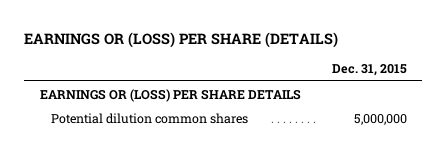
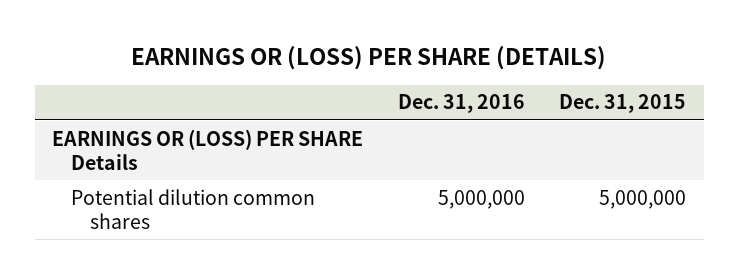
none -> [397,94,525,114] Dec. 31, 2016
[39,88,301,102] EARNINGS OR (LOSS) PER SHARE DETAILS -> [51,128,363,170] EARNINGS OR (LOSS) PER SHARE Details

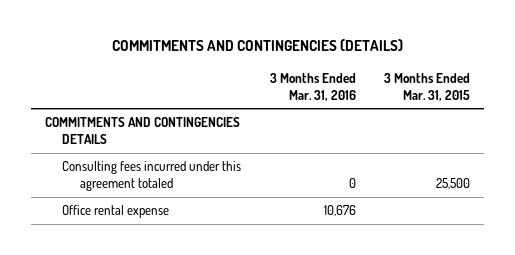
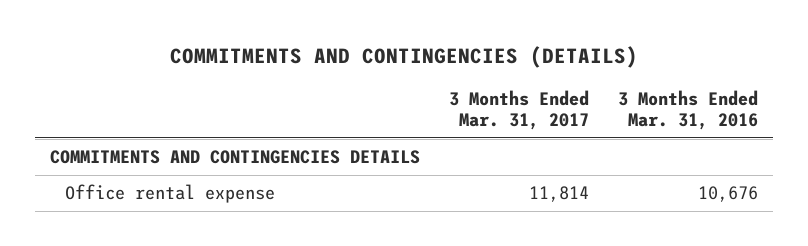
[383,72,470,101] 3 Months Ended Mar. 31, 2015 -> none
none -> [448,89,589,131] 3 Months Ended Mar. 31, 2017
[62,161,242,192] Consulting fees incurred under this agreement totaled -> none

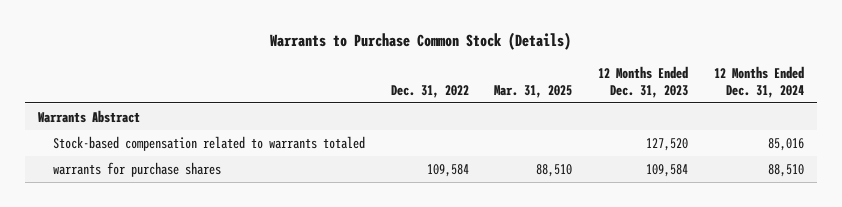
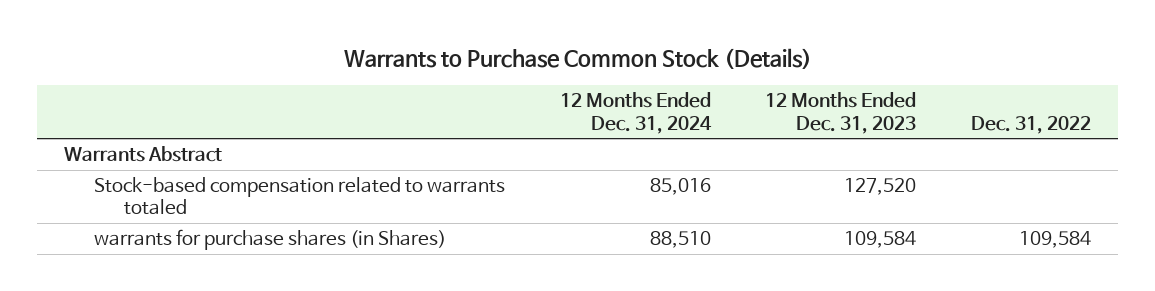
[494,84,573,98] Mar. 31, 2025 -> none
[52,161,221,177] warrants for purchase shares -> [94,229,447,251] warrants for purchase shares (in Shares)

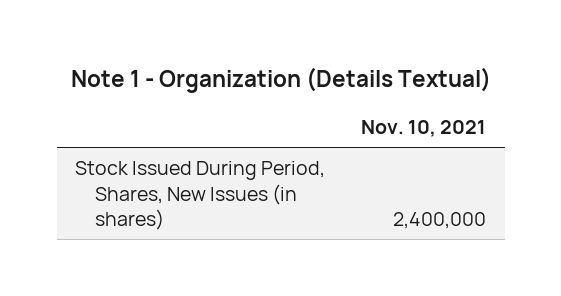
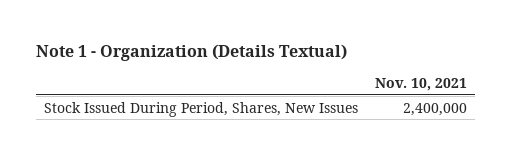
[74,161,325,231] Stock Issued During Period, Shares, New Issues (in shares) -> [43,101,358,117] Stock Issued During Period, Shares, New Issues

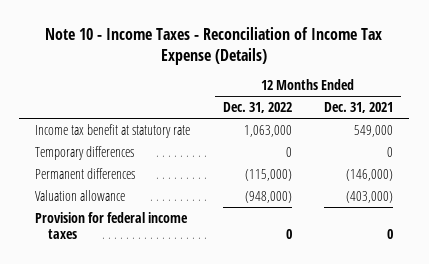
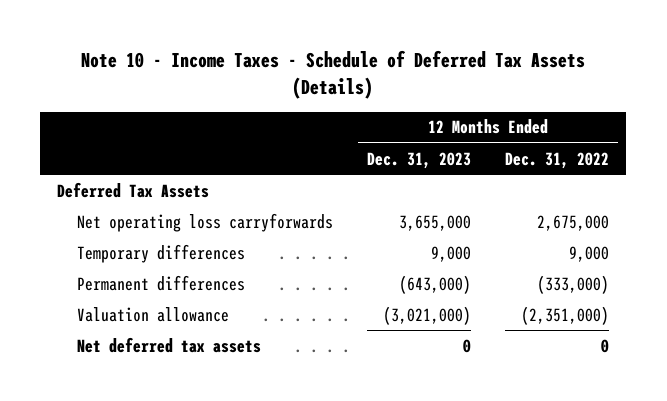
[45,27,383,65] Note 10 - Income Taxes - Reconciliation of Income Tax Expense (Details) -> [81,50,586,100] Note 10 - Income Taxes - Schedule of Deferred Tax Assets (Details)
[324,101,394,113] Dec. 31, 2021 -> none
none -> [366,151,471,169] Dec. 31, 2023
[35,123,191,138] Income tax benefit at statutory rate -> none
none -> [57,181,210,198] Deferred Tax Assets
none -> [76,212,333,232] Net operating loss carryforwards
[285,146,292,157] 0 -> [569,245,610,262] 9,000
[244,168,292,181] (115,000) -> [537,274,610,294] (333,000)
[244,190,292,203] (948,000) -> [521,305,610,325] (2,351,000)
[35,211,189,239] Provision for federal income taxes -> [76,336,261,353] Net deferred tax assets

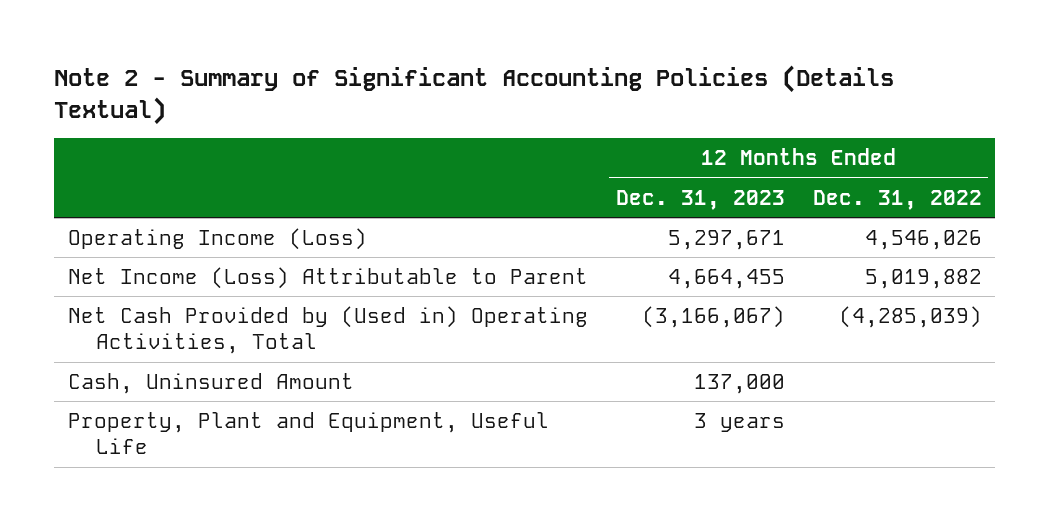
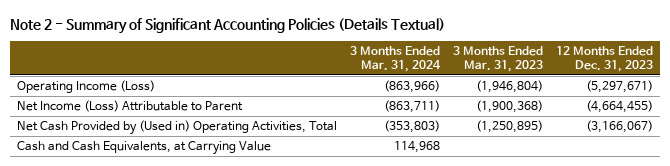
[812,189,982,210] Dec. 31, 2022 -> none
none -> [349,46,441,73] 3 Months Ended Mar. 31, 2024
none -> [453,46,544,73] 3 Months Ended Mar. 31, 2023
[667,229,785,250] 5,297,671 -> [586,80,654,94] (5,297,671)
[667,268,785,289] 4,664,455 -> [586,100,654,114] (4,664,455)
[67,372,354,394] Cash, Uninsured Amount -> none
[67,411,549,455] Property, Plant and Equipment, Useful Life -> none
none -> [16,141,271,156] Cash and Cash Equivalents, at Carrying Value

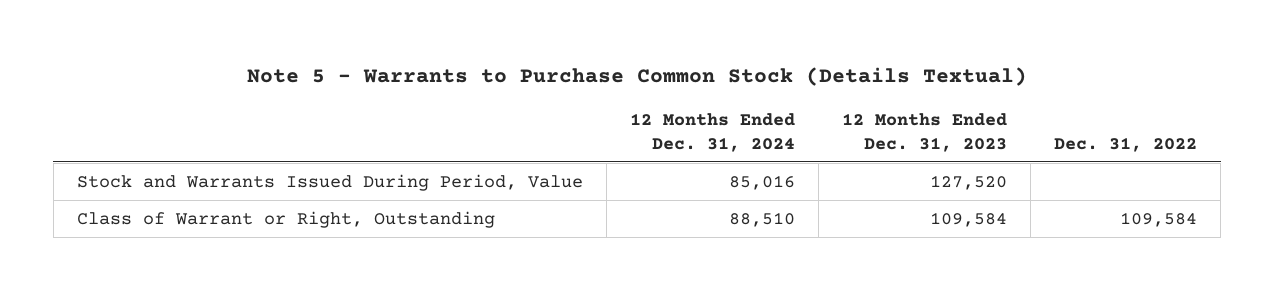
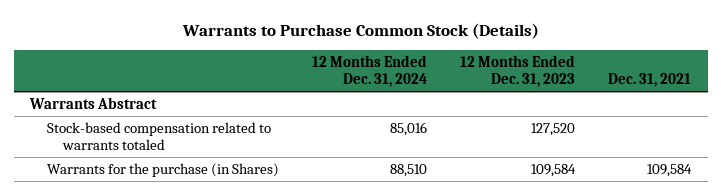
[247,67,1028,87] Note 5 - Warrants to Purchase Common Stock (Details Textual) -> [181,22,539,39] Warrants to Purchase Common Stock (Details)
[1054,136,1198,152] Dec. 31, 2022 -> none
none -> [608,73,692,88] Dec. 31, 2021
none -> [29,96,158,109] Warrants Abstract
[76,173,583,191] Stock and Warrants Issued During Period, Value -> [46,121,271,151] Stock-based compensation related to warrants totaled
[76,210,495,228] Class of Warrant or Right, Outstanding -> [46,162,279,177] Warrants for the purchase (in Shares)

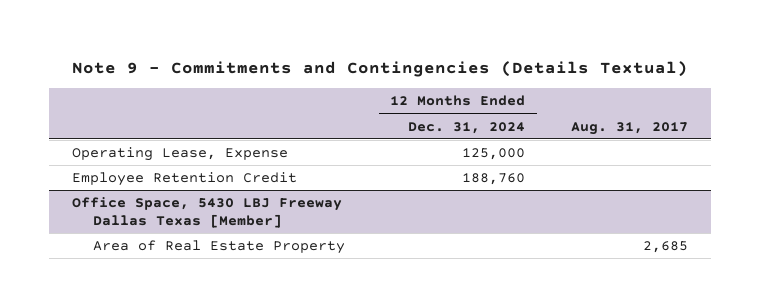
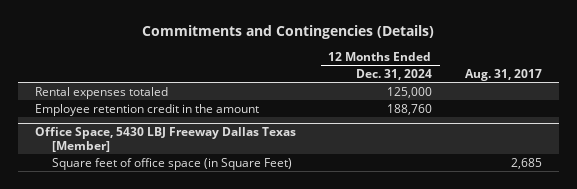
[71,60,688,77] Note 9 - Commitments and Contingencies (Details Textual) -> [142,25,435,40] Commitments and Contingencies (Details)
[71,147,288,162] Operating Lease, Expense -> [34,86,168,99] Rental expenses totaled
[71,172,297,187] Employee Retention Credit -> [34,103,259,116] Employee retention credit in the amount
[92,240,345,255] Area of Real Estate Property -> [52,157,293,170] Square feet of office space (in Square Feet)

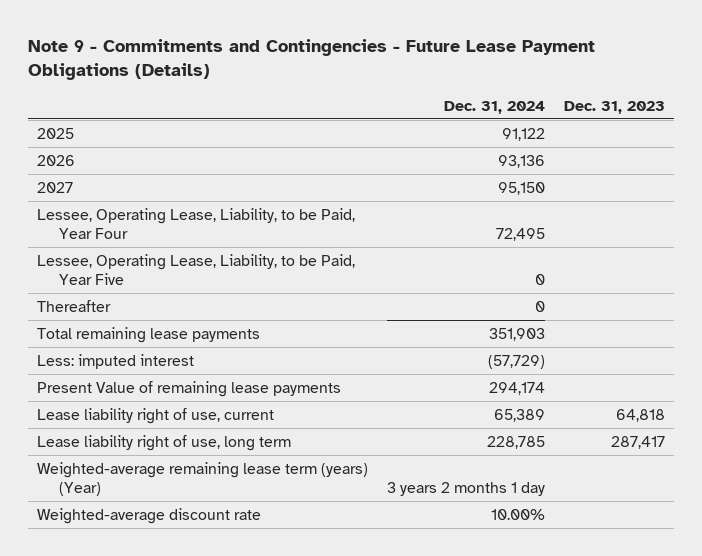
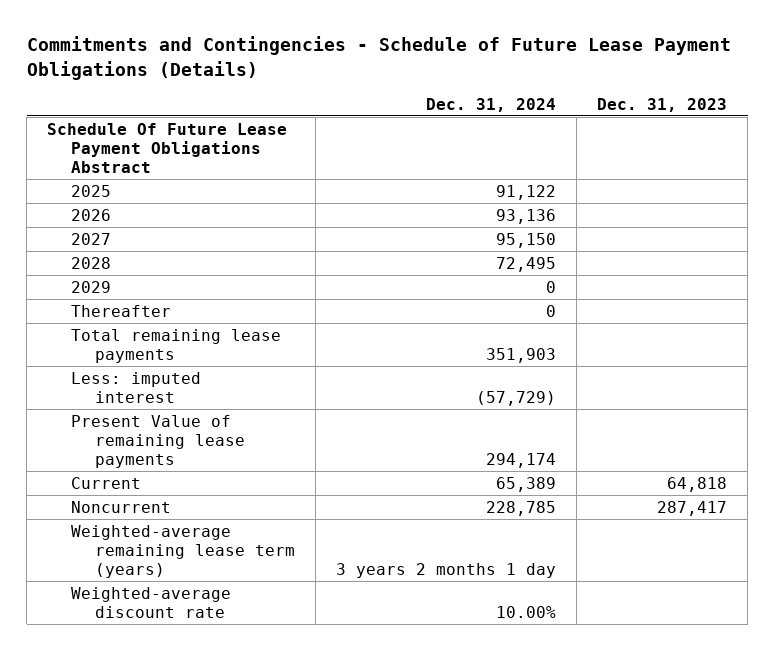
[27,39,595,81] Note 9 - Commitments and Contingencies - Future Lease Payment Obligations (Details) -> [26,36,731,80] Commitments and Contingencies - Schedule of Future Lease Payment Obligations (Details)
none -> [47,122,288,173] Schedule Of Future Lease Payment Obligations Abstract
[37,207,356,239] Lessee, Operating Lease, Liability, to be Paid, Year Four -> [70,256,111,269] 2028
[37,253,356,285] Lessee, Operating Lease, Liability, to be Paid, Year Five -> [70,280,111,293] 2029
[37,407,275,424] Lease liability right of use, current -> [70,476,141,489] Current
[37,434,292,451] Lease liability right of use, long term -> [70,500,171,513] Noncurrent
[37,461,369,496] Weighted-average remaining lease term (years) (Year) -> [70,524,295,578] Weighted-average remaining lease term (years)

